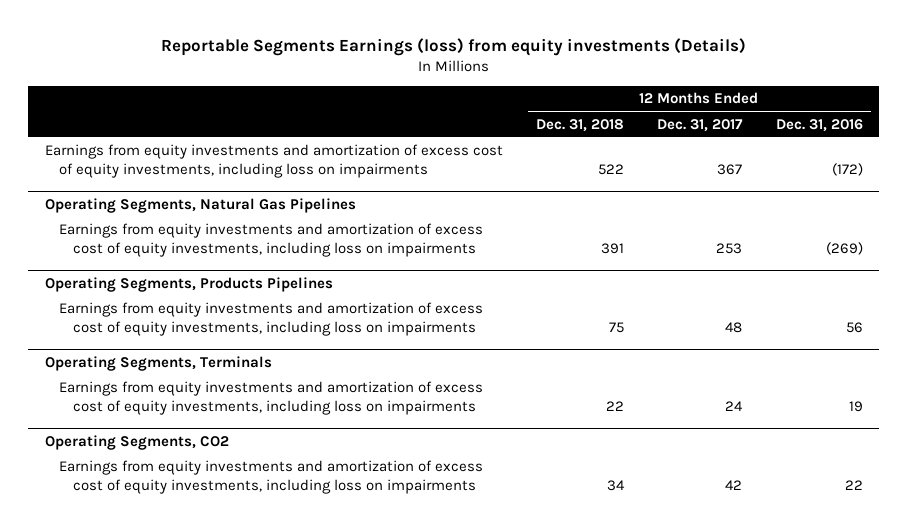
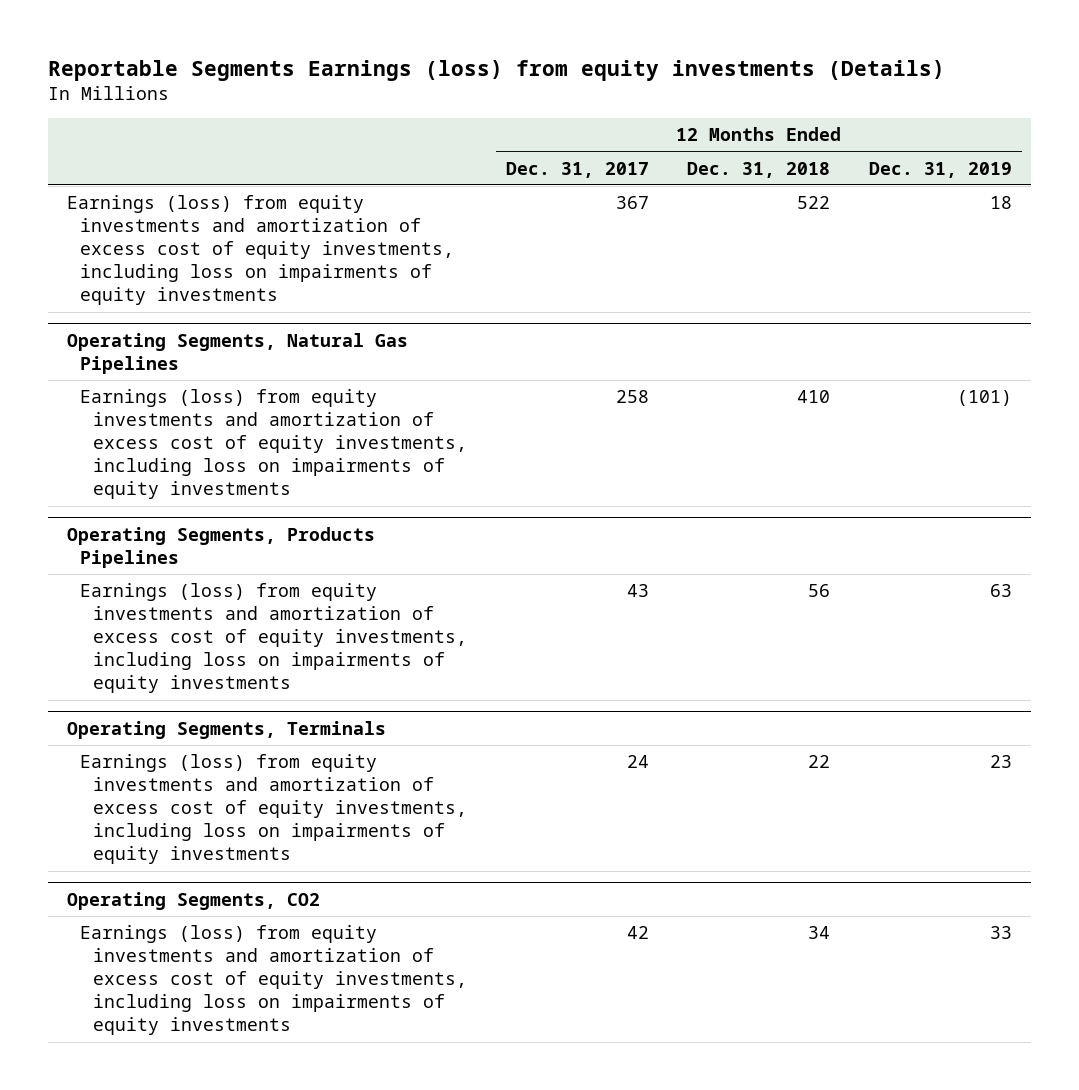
[775,118,863,132] Dec. 31, 2016 -> none
none -> [869,161,1013,178] Dec. 31, 2019
[44,144,503,179] Earnings from equity investments and amortization of excess cost of equity investments, including loss on impairments -> [66,195,455,306] Earnings (loss) from equity investments and amortization of excess cost of equity investments, including loss on impairments of equity investments
[58,223,483,258] Earnings from equity investments and amortization of excess cost of equity investments, including loss on impairments -> [80,389,468,500] Earnings (loss) from equity investments and amortization of excess cost of equity investments, including loss on impairments of equity investments
[601,243,625,255] 391 -> [797,390,831,404] 410
[716,243,743,255] 253 -> [615,390,649,404] 258
[58,302,483,337] Earnings from equity investments and amortization of excess cost of equity investments, including loss on impairments -> [80,583,468,694] Earnings (loss) from equity investments and amortization of excess cost of equity investments, including loss on impairments of equity investments
[609,322,625,334] 75 -> [808,584,831,598] 56
[725,322,743,334] 48 -> [626,584,649,598] 43
[58,381,483,416] Earnings from equity investments and amortization of excess cost of equity investments, including loss on impairments -> [80,754,468,865] Earnings (loss) from equity investments and amortization of excess cost of equity investments, including loss on impairments of equity investments
[58,460,483,495] Earnings from equity investments and amortization of excess cost of equity investments, including loss on impairments -> [80,925,468,1036] Earnings (loss) from equity investments and amortization of excess cost of equity investments, including loss on impairments of equity investments

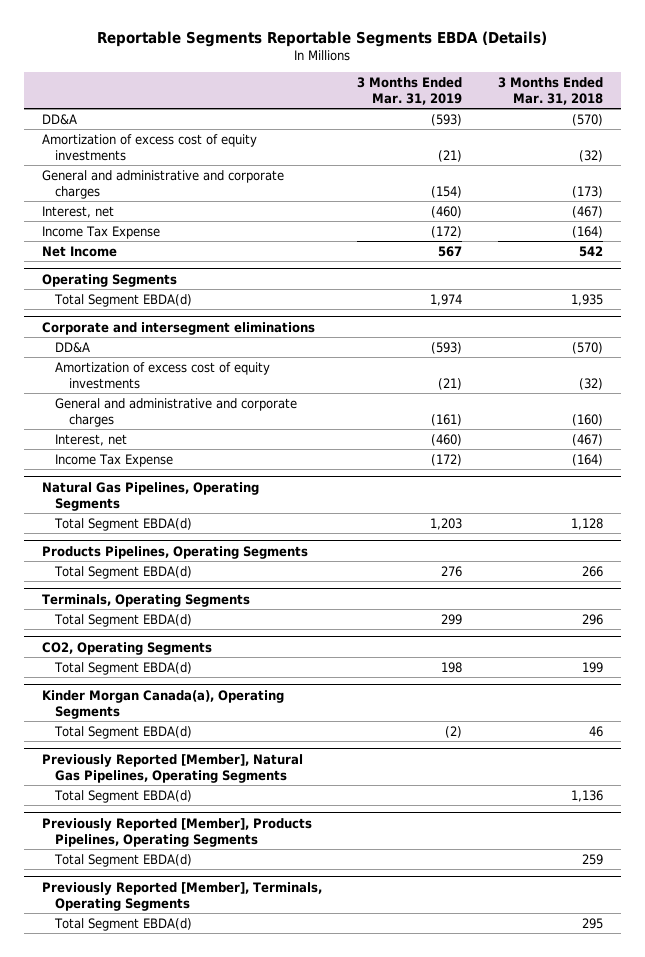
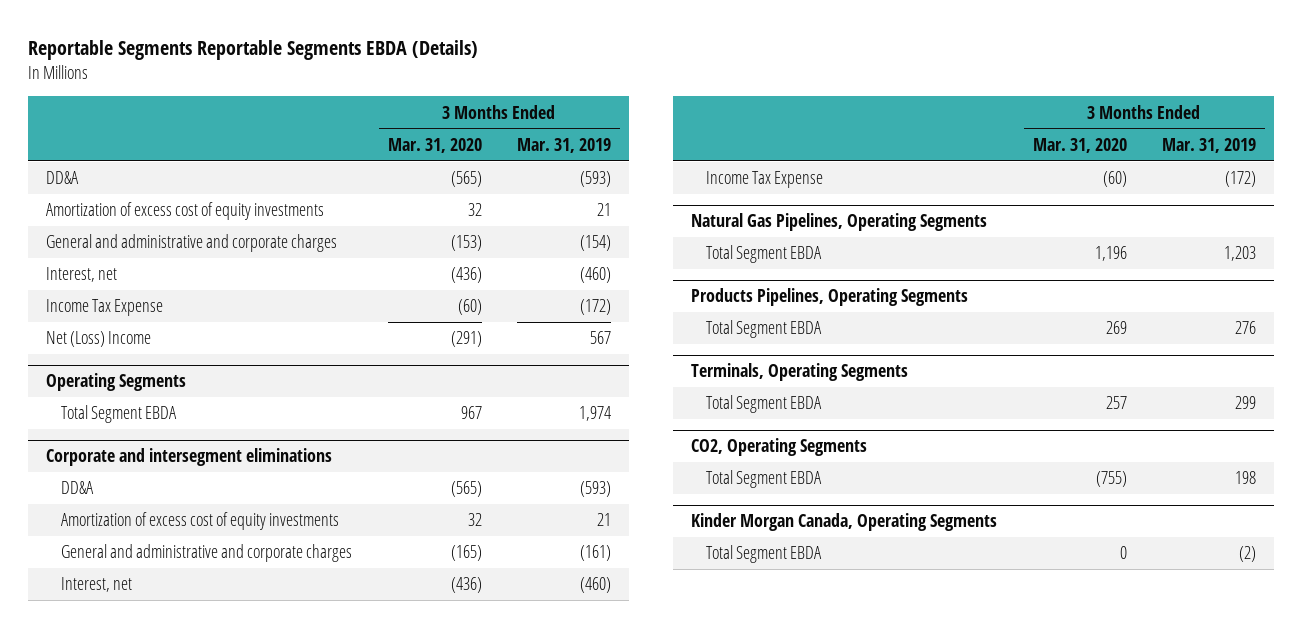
[498,76,604,105] 3 Months Ended Mar. 31, 2018 -> none
none -> [387,138,482,154] Mar. 31, 2020
[438,149,463,162] (21) -> [597,203,612,217] 21
[41,245,117,257] Net Income -> [45,331,151,348] Net (Loss) Income
[54,293,193,307] Total Segment EBDA(d) -> [61,405,178,424] Total Segment EBDA
[438,377,463,390] (21) -> [597,513,612,527] 21
[54,517,193,531] Total Segment EBDA(d) -> [706,245,823,264] Total Segment EBDA
[54,565,193,579] Total Segment EBDA(d) -> [706,320,823,339] Total Segment EBDA
[54,613,193,627] Total Segment EBDA(d) -> [706,395,823,414] Total Segment EBDA
[41,753,303,783] Previously Reported [Member], Natural Gas Pipelines, Operating Segments -> none
[54,789,193,803] Total Segment EBDA(d) -> none
[41,817,312,847] Previously Reported [Member], Products Pipelines, Operating Segments -> none
[54,853,193,867] Total Segment EBDA(d) -> none
[41,881,322,911] Previously Reported [Member], Terminals, Operating Segments -> none
[54,917,193,931] Total Segment EBDA(d) -> none
[54,661,193,675] Total Segment EBDA(d) -> [706,470,823,489] Total Segment EBDA
[41,689,284,719] Kinder Morgan Canada(a), Operating Segments -> [690,513,997,532] Kinder Morgan Canada, Operating Segments
[54,725,193,739] Total Segment EBDA(d) -> [706,545,823,564] Total Segment EBDA

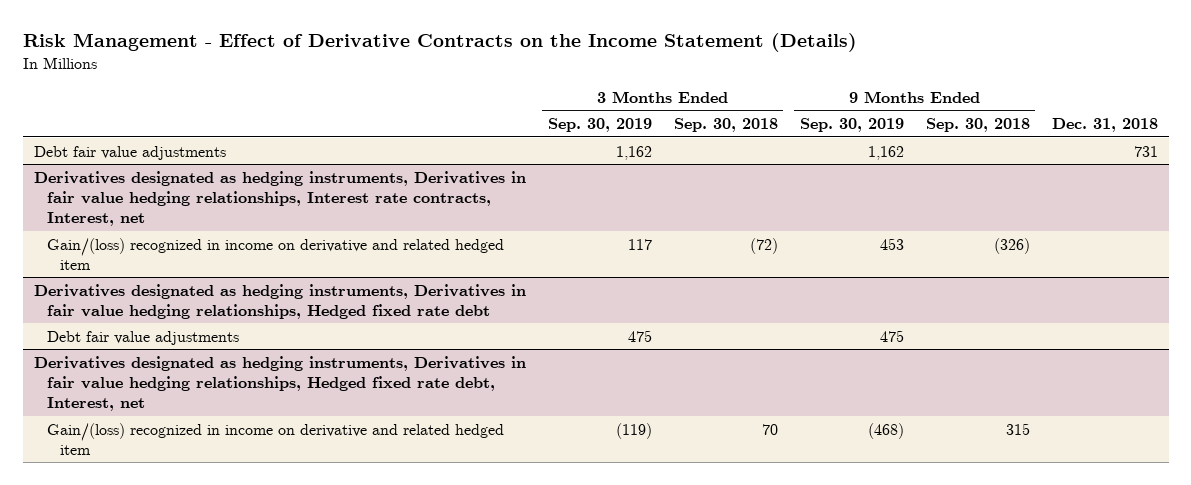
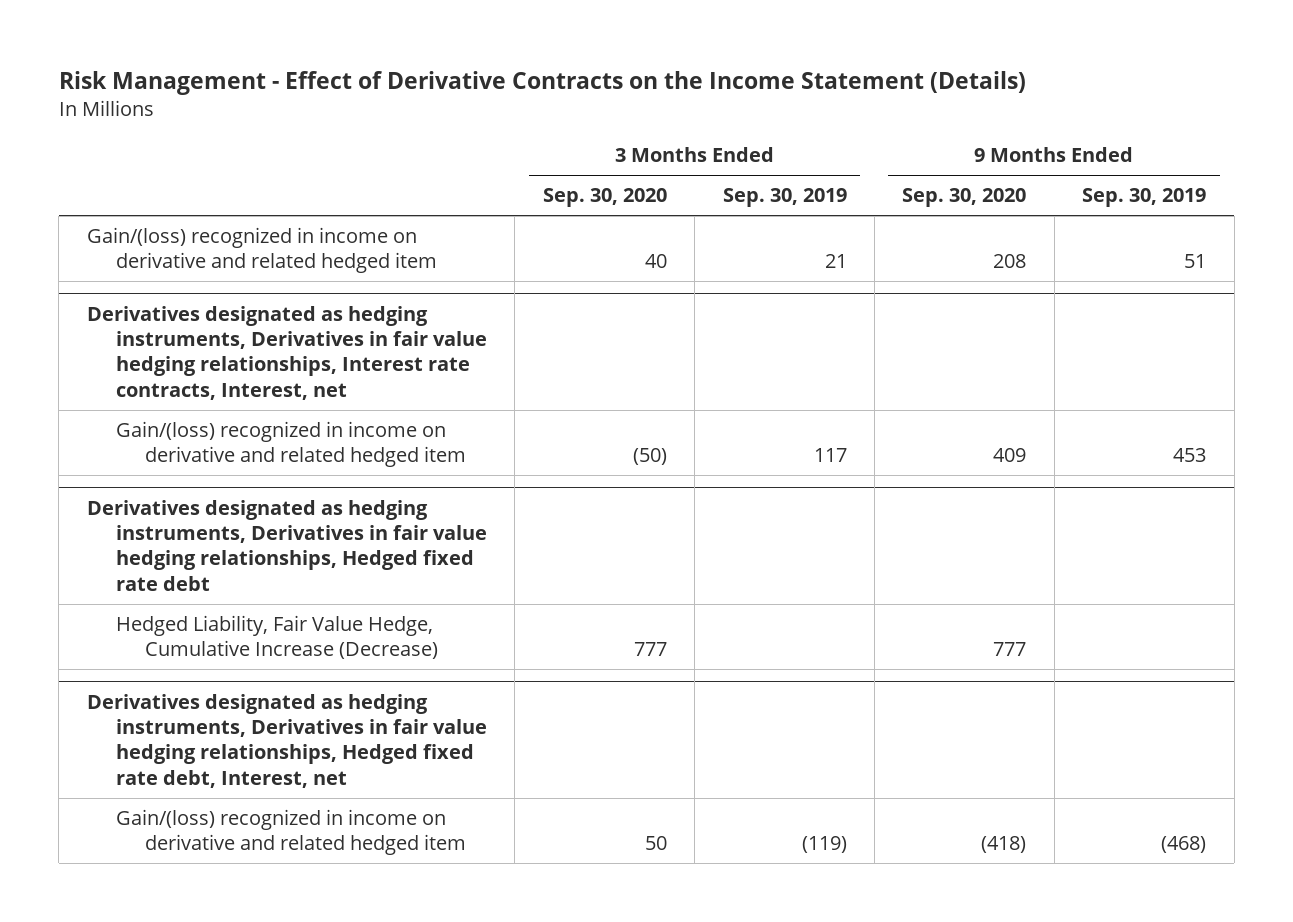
[673,118,778,133] Sep. 30, 2018 -> none
[925,118,1030,133] Sep. 30, 2018 -> none
[1051,118,1158,133] Dec. 31, 2018 -> none
none -> [542,188,667,208] Sep. 30, 2020
none -> [902,188,1027,208] Sep. 30, 2020
[33,145,226,160] Debt fair value adjustments -> none
none -> [86,226,437,274] Gain/(loss) recognized in income on derivative and related hedged item
[46,330,239,345] Debt fair value adjustments -> none
none -> [115,614,439,660] Hedged Liability, Fair Value Hedge, Cumulative Increase (Decrease)

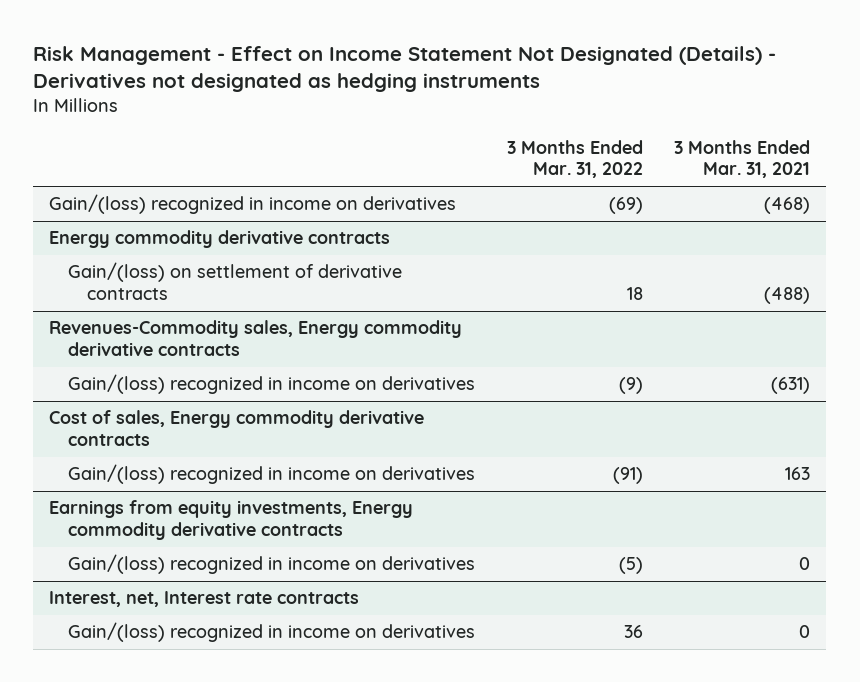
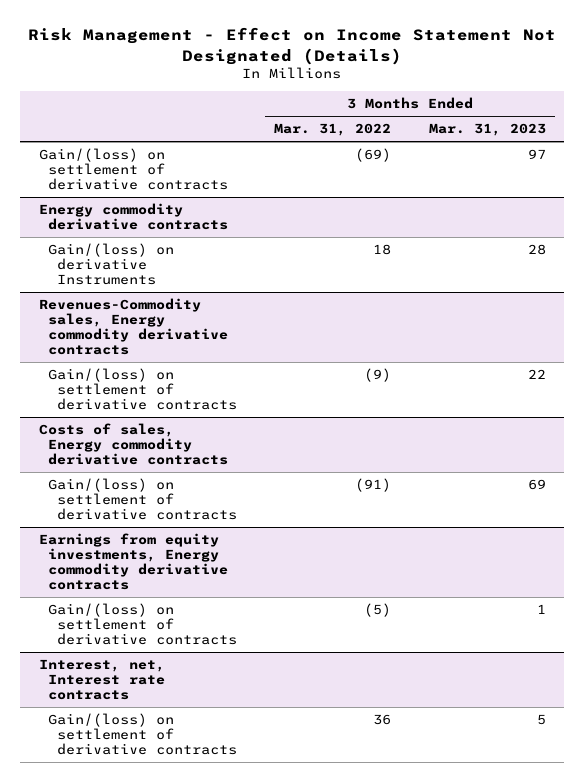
[33,45,777,93] Risk Management - Effect on Income Statement Not Designated (Details) - Derivatives not designated as hedging instruments -> [28,27,557,65] Risk Management - Effect on Income Statement Not Designated (Details)
[674,139,811,179] 3 Months Ended Mar. 31, 2021 -> none
none -> [428,123,546,137] Mar. 31, 2023
[49,194,457,215] Gain/(loss) recognized in income on derivatives -> [38,148,228,191] Gain/(loss) on settlement of derivative contracts
[68,262,403,301] Gain/(loss) on settlement of derivative contracts -> [47,243,174,286] Gain/(loss) on derivative Instruments
[68,374,476,395] Gain/(loss) recognized in income on derivatives -> [47,368,238,411] Gain/(loss) on settlement of derivative contracts
[49,410,425,447] Cost of sales, Energy commodity derivative contracts -> [38,423,228,466] Costs of sales, Energy commodity derivative contracts
[68,464,476,485] Gain/(loss) recognized in income on derivatives -> [47,478,238,521] Gain/(loss) on settlement of derivative contracts
[68,554,476,575] Gain/(loss) recognized in income on derivatives -> [47,603,238,646] Gain/(loss) on settlement of derivative contracts
[68,622,476,643] Gain/(loss) recognized in income on derivatives -> [47,713,238,756] Gain/(loss) on settlement of derivative contracts

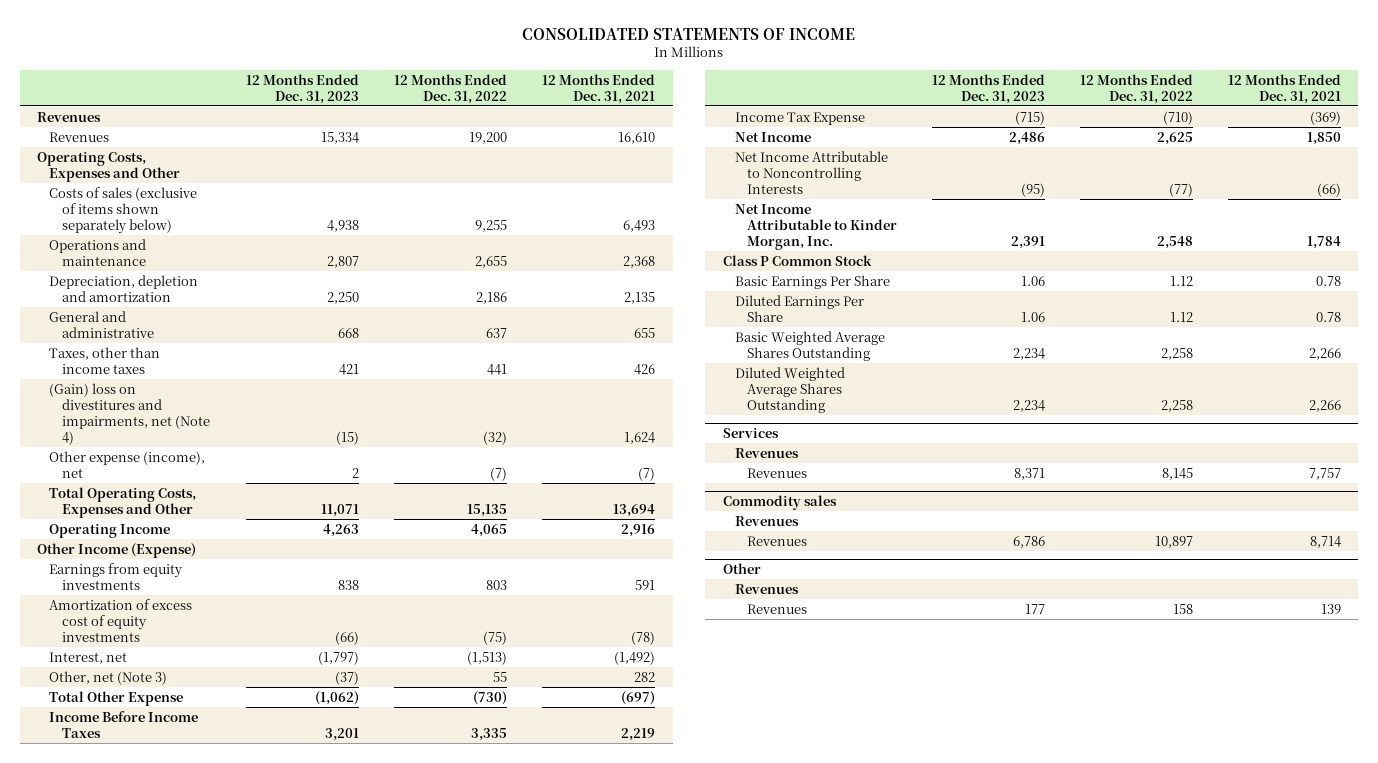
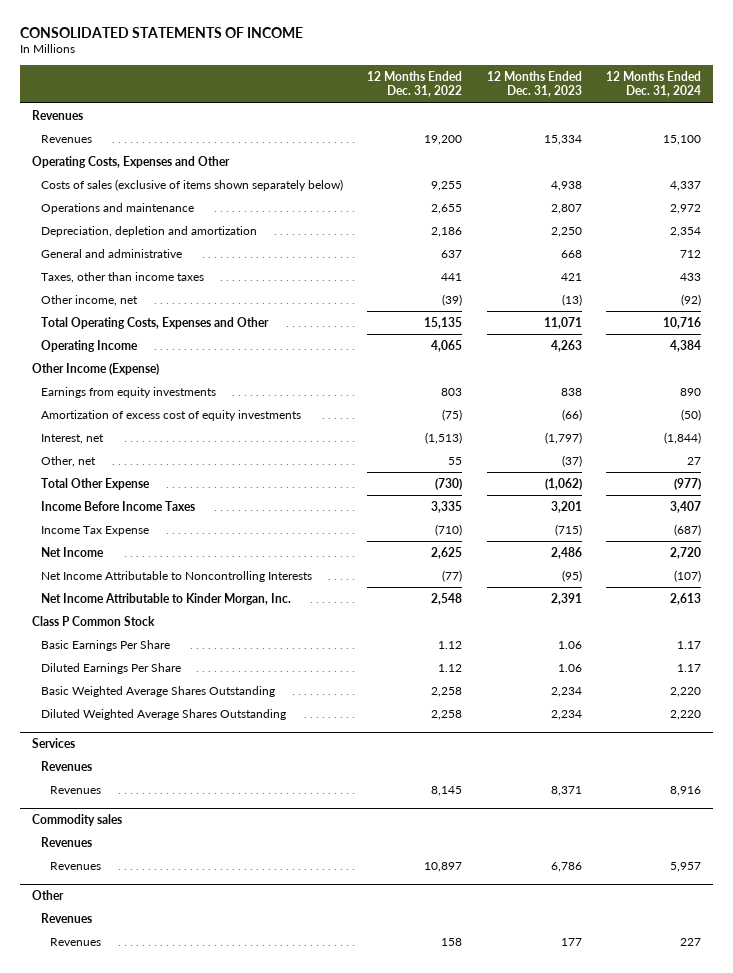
[542,73,656,104] 12 Months Ended Dec. 31, 2021 -> none
none -> [605,70,701,98] 12 Months Ended Dec. 31, 2024
[49,382,210,445] (Gain) loss on divestitures and impairments, net (Note 4) -> none
[49,450,206,478] Other expense (income), net -> [40,294,138,306] Other income, net
[352,467,360,478] 2 -> [561,293,582,306] (13)
[490,466,508,481] (7) -> [442,293,463,306] (39)
[49,670,168,685] Other, net (Note 3) -> [40,455,96,467] Other, net

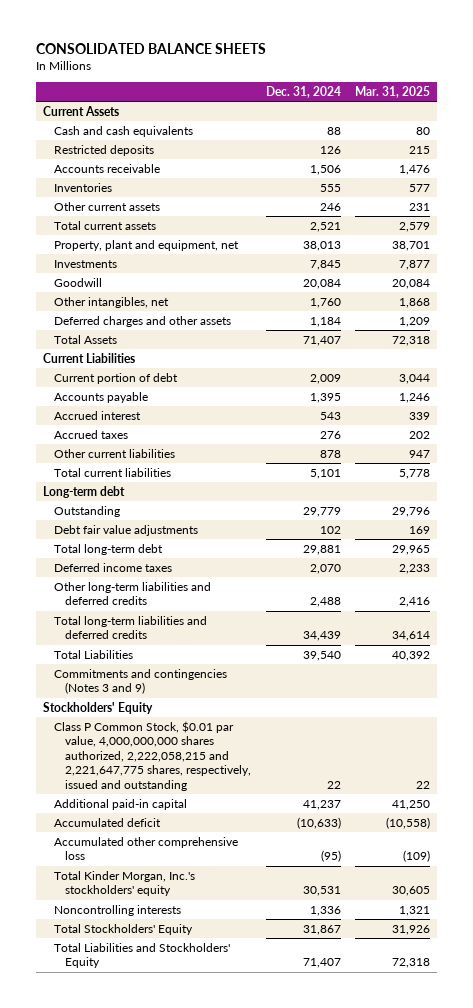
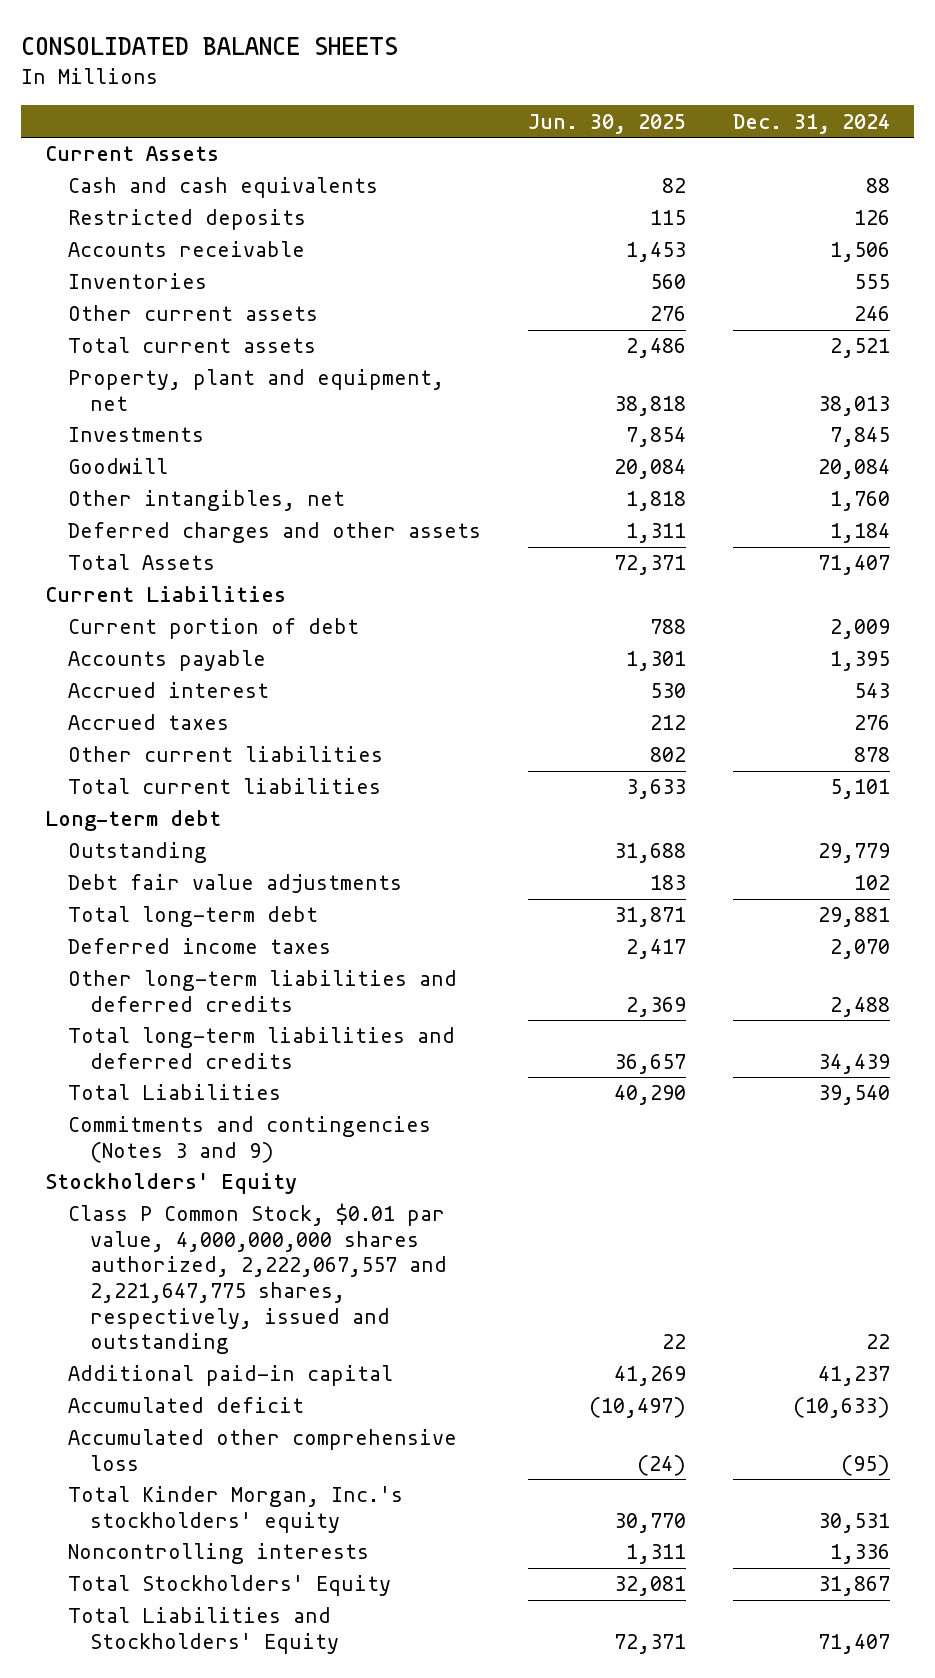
[355,85,431,98] Mar. 31, 2025 -> none
none -> [527,113,686,134] Jun. 30, 2025
[54,720,252,792] Class P Common Stock, $0.01 par value, 4,000,000,000 shares authorized, 2,222,058,215 and 2,221,647,775 shares, respectively, issued and outstanding -> [67,1203,448,1355] Class P Common Stock, $0.01 par value, 4,000,000,000 shares authorized, 2,222,067,557 and 2,221,647,775 shares, respectively, issued and outstanding

